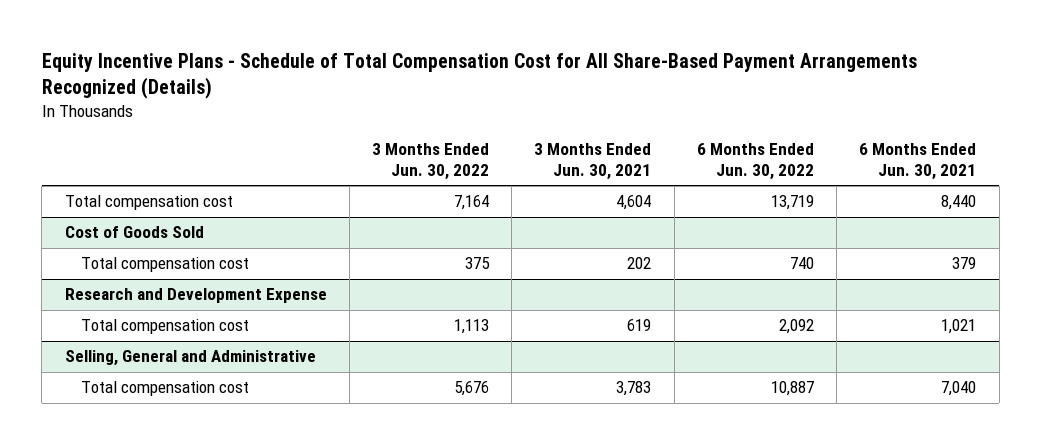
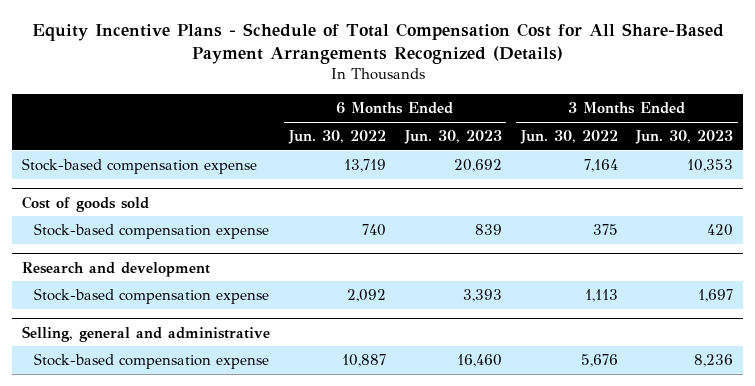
[534,142,652,180] 3 Months Ended Jun. 30, 2021 -> none
[859,142,977,180] 6 Months Ended Jun. 30, 2021 -> none
none -> [403,130,502,145] Jun. 30, 2023
none -> [635,130,734,145] Jun. 30, 2023
[64,195,233,211] Total compensation cost -> [21,157,257,174] Stock-based compensation expense
[64,226,204,239] Cost of Goods Sold -> [21,195,149,212] Cost of goods sold
[81,257,250,273] Total compensation cost -> [34,222,270,239] Stock-based compensation expense
[64,288,327,304] Research and Development Expense -> [21,261,210,277] Research and development
[81,319,250,335] Total compensation cost -> [34,287,270,304] Stock-based compensation expense
[64,350,316,367] Selling, General and Administrative -> [21,325,270,342] Selling, general and administrative
[81,381,250,397] Total compensation cost -> [34,352,270,369] Stock-based compensation expense

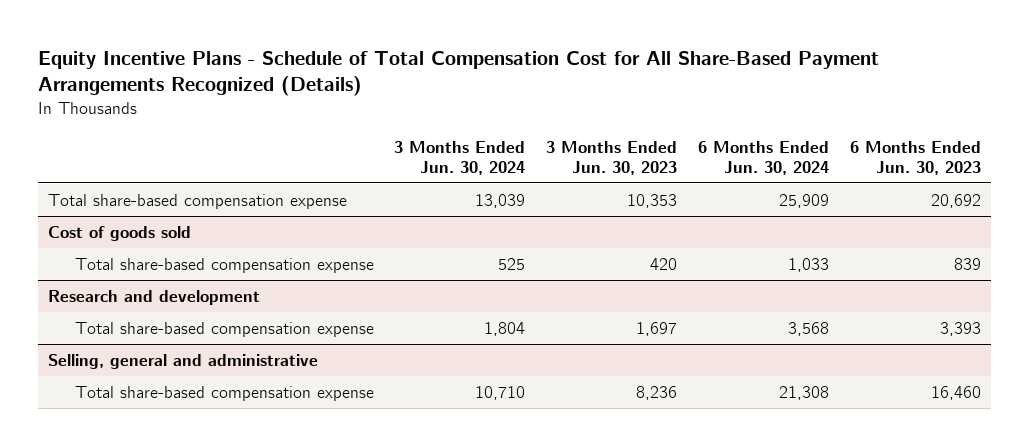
[287,130,386,145] Jun. 30, 2022 -> none
[519,130,618,145] Jun. 30, 2022 -> none
none -> [394,141,526,176] 3 Months Ended Jun. 30, 2024
none -> [698,141,830,176] 6 Months Ended Jun. 30, 2024
[21,157,257,174] Stock-based compensation expense -> [48,193,348,209] Total share-based compensation expense
[34,222,270,239] Stock-based compensation expense -> [74,257,374,273] Total share-based compensation expense
[34,287,270,304] Stock-based compensation expense -> [74,321,374,337] Total share-based compensation expense
[34,352,270,369] Stock-based compensation expense -> [74,385,374,401] Total share-based compensation expense

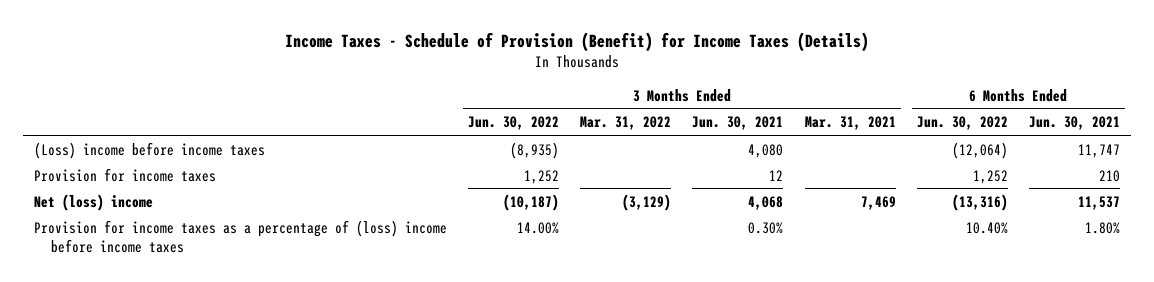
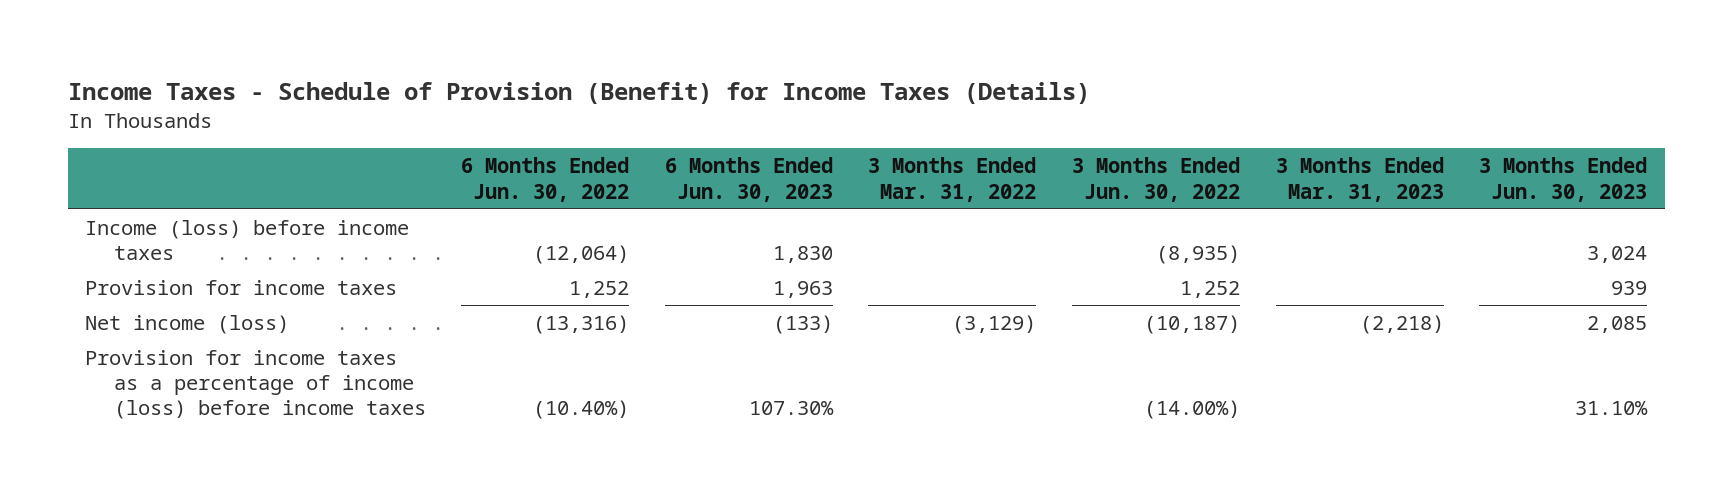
[692,116,784,131] Jun. 30, 2021 -> none
[804,116,896,131] Mar. 31, 2021 -> none
[1029,116,1121,131] Jun. 30, 2021 -> none
none -> [664,157,833,202] 6 Months Ended Jun. 30, 2023
none -> [1275,157,1444,202] 3 Months Ended Mar. 31, 2023
none -> [1479,157,1648,202] 3 Months Ended Jun. 30, 2023
[33,141,265,159] (Loss) income before income taxes -> [85,219,410,261] Income (loss) before income taxes
[33,193,153,211] Net (loss) income -> [85,314,290,334] Net income (loss)
[33,219,447,253] Provision for income taxes as a percentage of (loss) income before income taxes -> [85,349,426,420] Provision for income taxes as a percentage of income (loss) before income taxes
[516,221,559,234] 14.00% -> [1144,400,1241,420] (14.00%)
[965,221,1008,234] 10.40% -> [533,400,630,420] (10.40%)

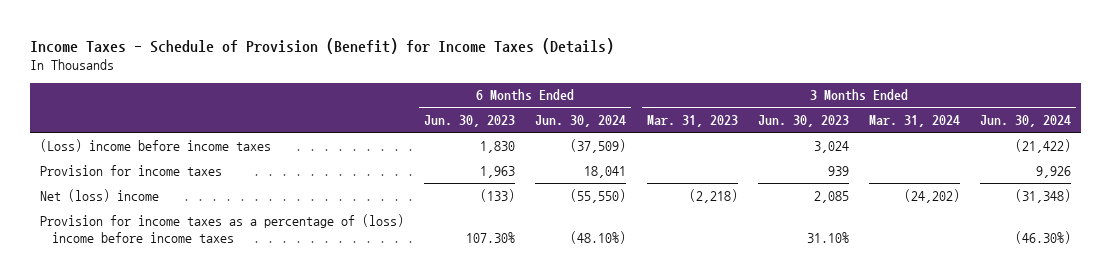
[461,157,630,202] 6 Months Ended Jun. 30, 2022 -> none
[868,157,1037,202] 3 Months Ended Mar. 31, 2022 -> none
[1072,157,1241,202] 3 Months Ended Jun. 30, 2022 -> none
none -> [535,115,627,128] Jun. 30, 2024
none -> [868,115,960,128] Mar. 31, 2024
none -> [979,115,1071,128] Jun. 30, 2024
[85,219,410,261] Income (loss) before income taxes -> [40,138,272,152] (Loss) income before income taxes
[85,314,290,334] Net income (loss) -> [40,188,160,202] Net (loss) income
[85,349,426,420] Provision for income taxes as a percentage of income (loss) before income taxes -> [40,213,405,243] Provision for income taxes as a percentage of (loss) income before income taxes

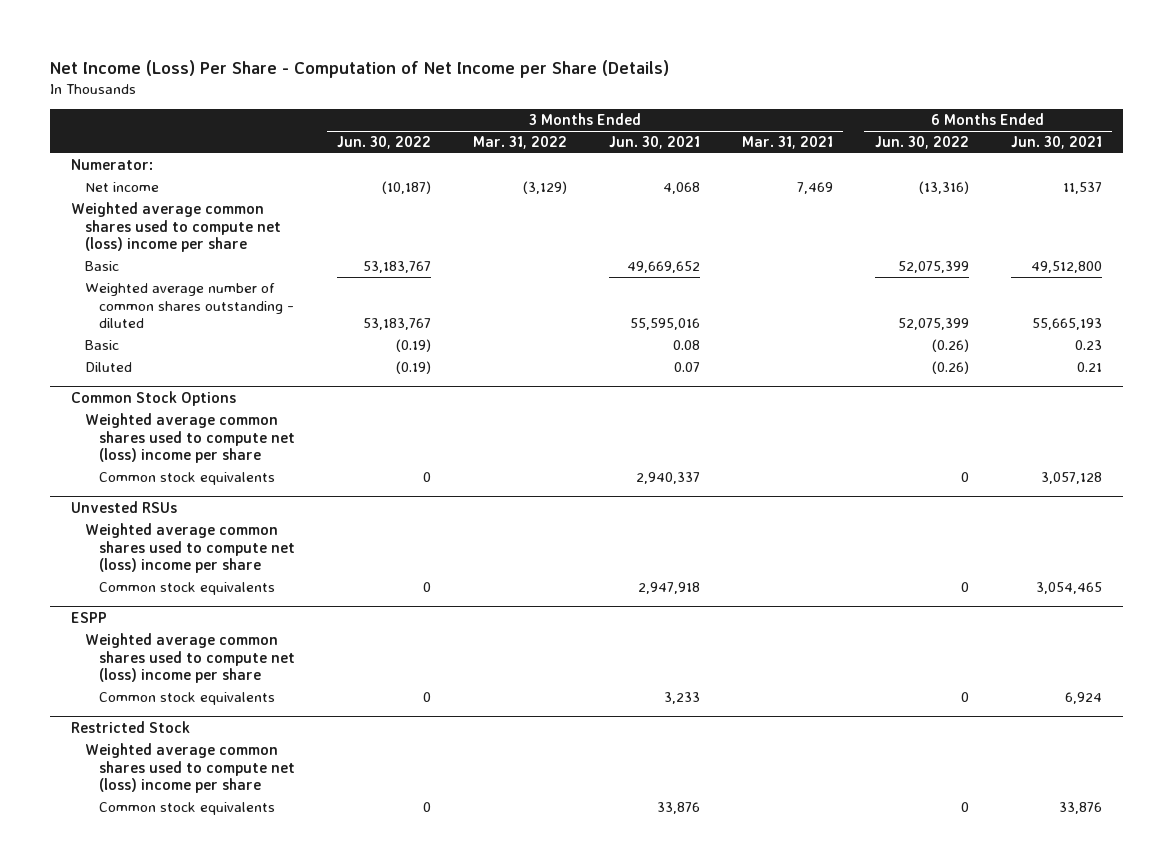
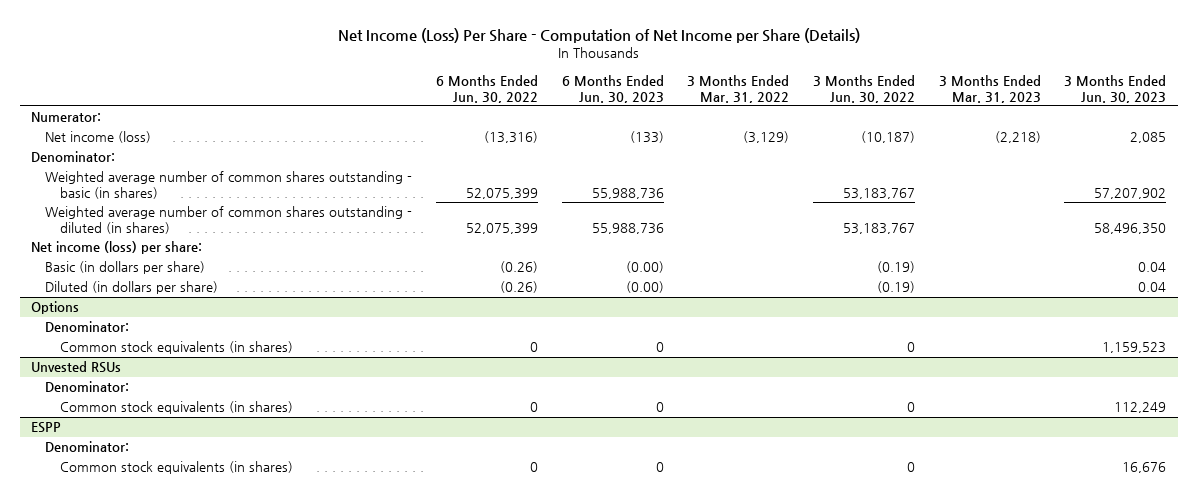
[609,136,701,150] Jun. 30, 2021 -> none
[741,136,833,150] Mar. 31, 2021 -> none
[1010,136,1102,150] Jun. 30, 2021 -> none
none -> [561,74,664,103] 6 Months Ended Jun. 30, 2023
none -> [938,74,1041,103] 3 Months Ended Mar. 31, 2023
none -> [1064,74,1167,103] 3 Months Ended Jun. 30, 2023
[85,182,160,193] Net income -> [45,131,152,144] Net income (loss)
[71,202,282,253] Weighted average common shares used to compute net (loss) income per share -> [31,151,116,163] Denominator:
[85,261,120,272] Basic -> [45,171,413,200] Weighted average number of common shares outstanding - basic (in shares)
[85,283,295,329] Weighted average number of common shares outstanding - diluted -> [45,206,413,235] Weighted average number of common shares outstanding - diluted (in shares)
none -> [31,241,203,255] Net income (loss) per share:
[85,340,120,351] Basic -> [45,261,206,275] Basic (in dollars per share)
[85,362,133,373] Diluted -> [45,281,219,295] Diluted (in dollars per share)
[71,390,237,406] Common Stock Options -> [31,301,80,315] Options
[85,413,296,464] Weighted average common shares used to compute net (loss) income per share -> [45,321,130,333] Denominator:
[99,472,276,486] Common stock equivalents -> [59,341,293,355] Common stock equivalents (in shares)
[85,523,296,574] Weighted average common shares used to compute net (loss) income per share -> [45,381,130,393] Denominator:
[99,582,276,596] Common stock equivalents -> [59,401,293,415] Common stock equivalents (in shares)
[71,720,191,733] Restricted Stock -> none
[85,743,296,794] Weighted average common shares used to compute net (loss) income per share -> none
[99,802,276,816] Common stock equivalents -> none
[85,633,296,684] Weighted average common shares used to compute net (loss) income per share -> [45,441,130,453] Denominator:
[99,692,276,706] Common stock equivalents -> [59,461,293,475] Common stock equivalents (in shares)

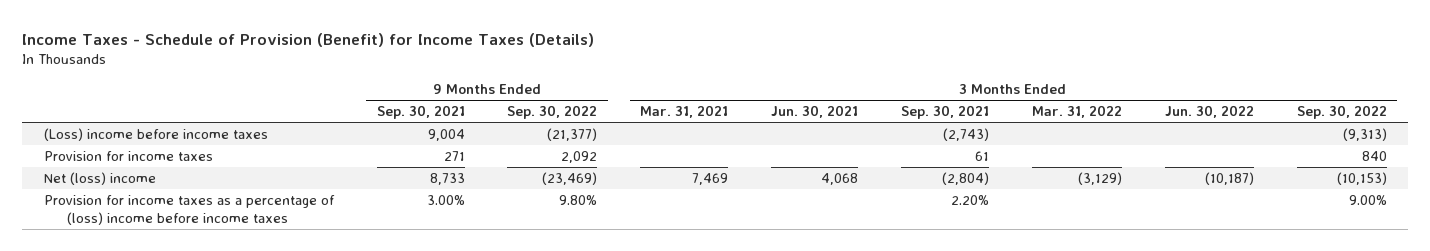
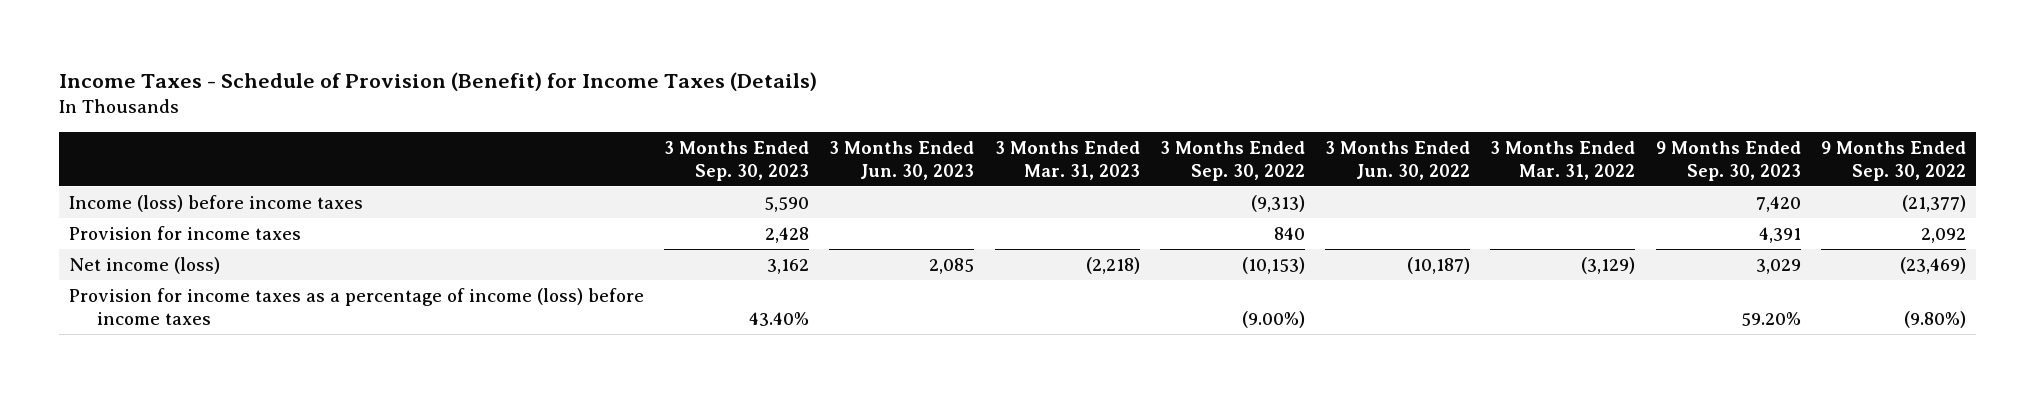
[376,105,465,120] Sep. 30, 2021 -> none
[640,105,729,119] Mar. 31, 2021 -> none
[771,105,859,119] Jun. 30, 2021 -> none
[901,105,990,120] Sep. 30, 2021 -> none
none -> [664,140,810,181] 3 Months Ended Sep. 30, 2023
none -> [829,140,975,180] 3 Months Ended Jun. 30, 2023
none -> [994,140,1140,180] 3 Months Ended Mar. 31, 2023
none -> [1655,140,1801,181] 9 Months Ended Sep. 30, 2023
[43,127,268,141] (Loss) income before income taxes -> [68,195,363,213] Income (loss) before income taxes
[43,171,156,185] Net (loss) income -> [68,257,220,275] Net income (loss)
[43,194,335,225] Provision for income taxes as a percentage of (loss) income before income taxes -> [68,288,644,326] Provision for income taxes as a percentage of income (loss) before income taxes
[559,194,598,205] 9.80% -> [1904,311,1967,329] (9.80%)
[1348,194,1387,205] 9.00% -> [1241,311,1305,329] (9.00%)

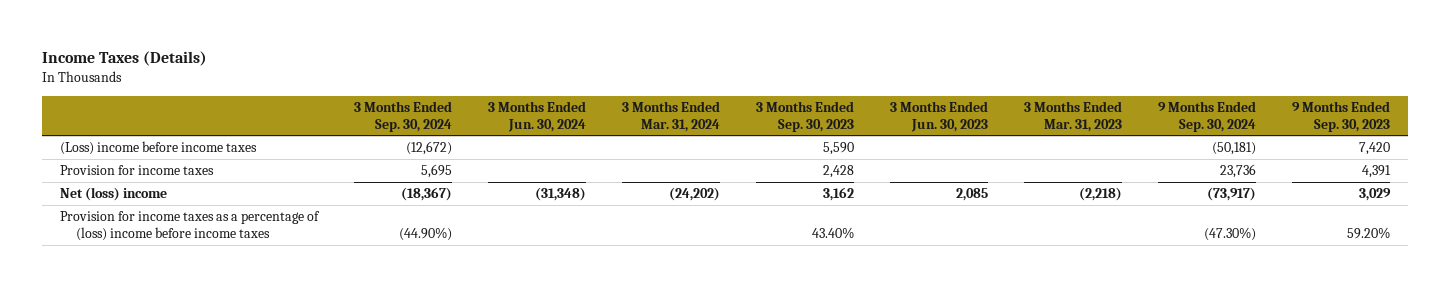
[58,71,817,91] Income Taxes - Schedule of Provision (Benefit) for Income Taxes (Details) -> [41,51,207,67] Income Taxes (Details)
[1159,140,1305,181] 3 Months Ended Sep. 30, 2022 -> none
[1325,140,1471,180] 3 Months Ended Jun. 30, 2022 -> none
[1490,140,1636,180] 3 Months Ended Mar. 31, 2022 -> none
[1821,140,1967,181] 9 Months Ended Sep. 30, 2022 -> none
none -> [353,100,452,132] 3 Months Ended Sep. 30, 2024
none -> [487,100,586,132] 3 Months Ended Jun. 30, 2024
none -> [621,100,720,132] 3 Months Ended Mar. 31, 2024
none -> [1157,100,1256,132] 9 Months Ended Sep. 30, 2024
[68,195,363,213] Income (loss) before income taxes -> [59,141,257,156] (Loss) income before income taxes
[68,257,220,275] Net income (loss) -> [59,187,167,202] Net (loss) income
[68,288,644,326] Provision for income taxes as a percentage of income (loss) before income taxes -> [59,211,320,241] Provision for income taxes as a percentage of (loss) income before income taxes

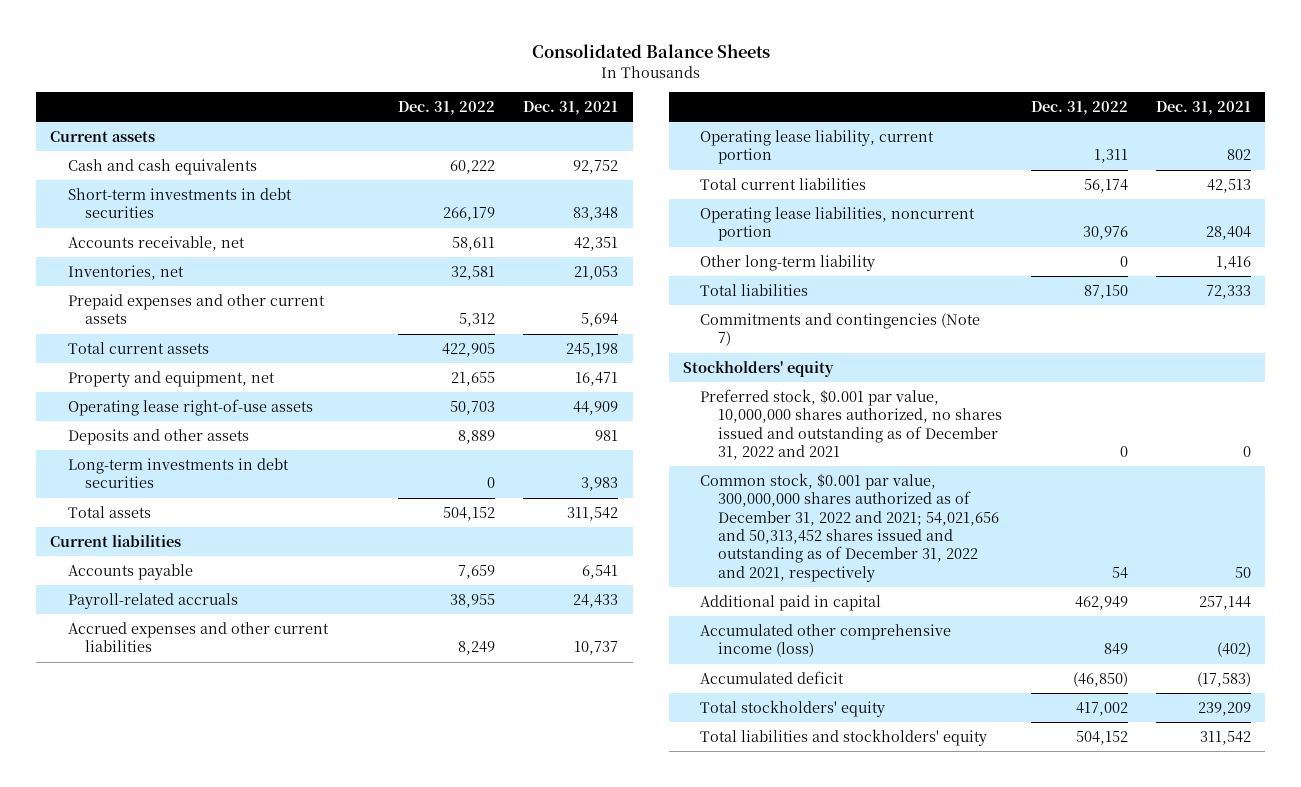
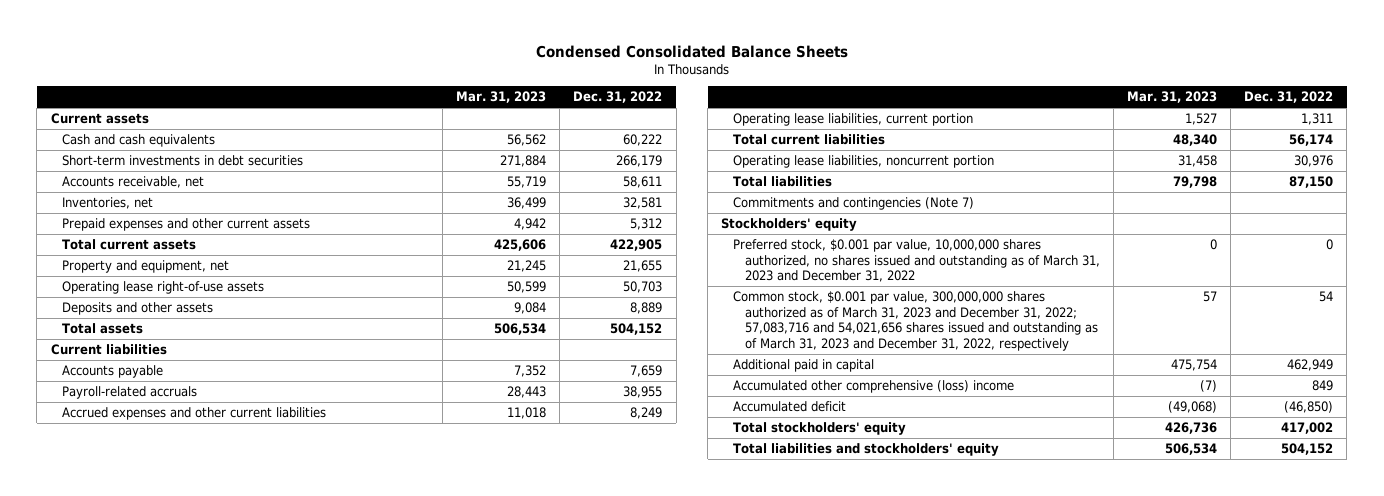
[531,44,770,59] Consolidated Balance Sheets -> [535,44,848,58] Condensed Consolidated Balance Sheets
[523,100,619,115] Dec. 31, 2021 -> none
none -> [456,91,547,104] Mar. 31, 2023
[67,457,289,489] Long-term investments in debt securities -> none
[700,129,935,165] Operating lease liability, current portion -> [732,113,973,127] Operating lease liabilities, current portion
[700,254,876,271] Other long-term liability -> none
[700,388,1003,461] Preferred stock, $0.001 par value, 10,000,000 shares authorized, no shares issued and outstanding as of December 31, 2022 and 2021 -> [732,239,1100,283] Preferred stock, $0.001 par value, 10,000,000 shares authorized, no shares issued and outstanding as of March 31, 2023 and December 31, 2022
[700,472,1000,582] Common stock, $0.001 par value, 300,000,000 shares authorized as of December 31, 2022 and 2021; 54,021,656 and 50,313,452 shares issued and outstanding as of December 31, 2022 and 2021, respectively -> [732,291,1098,352] Common stock, $0.001 par value, 300,000,000 shares authorized as of March 31, 2023 and December 31, 2022; 57,083,716 and 54,021,656 shares issued and outstanding as of March 31, 2023 and December 31, 2022, respectively
[700,623,952,658] Accumulated other comprehensive income (loss) -> [732,380,1014,394] Accumulated other comprehensive (loss) income

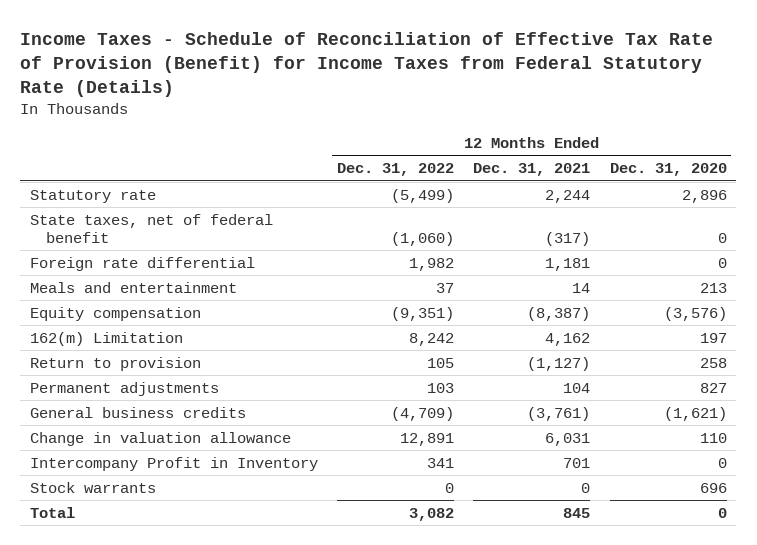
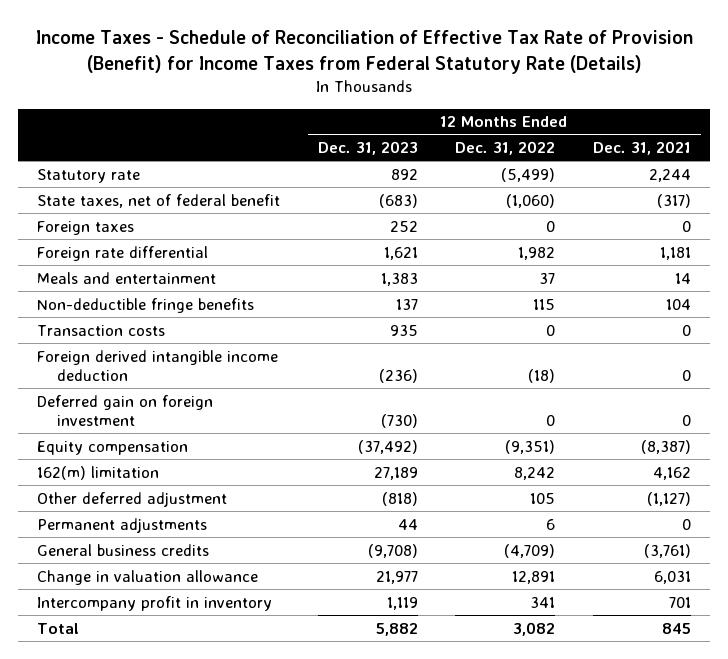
[609,163,727,177] Dec. 31, 2020 -> none
none -> [317,141,418,156] Dec. 31, 2023
none -> [37,220,135,235] Foreign taxes
none -> [37,297,255,313] Non-deductible fringe benefits
none -> [37,324,166,336] Transaction costs
none -> [37,349,279,381] Foreign derived intangible income deduction
none -> [37,394,214,426] Deferred gain on foreign investment
[30,331,184,346] 162(m) Limitation -> [37,465,160,480] 162(m) limitation
[30,356,202,371] Return to provision -> [37,491,228,507] Other deferred adjustment
[427,382,455,393] 103 -> [546,518,556,530] 6
[563,382,591,393] 104 -> [682,518,692,530] 0
[30,481,157,493] Stock warrants -> none
[30,456,319,471] Intercompany Profit in Inventory -> [37,595,273,611] Intercompany profit in inventory

